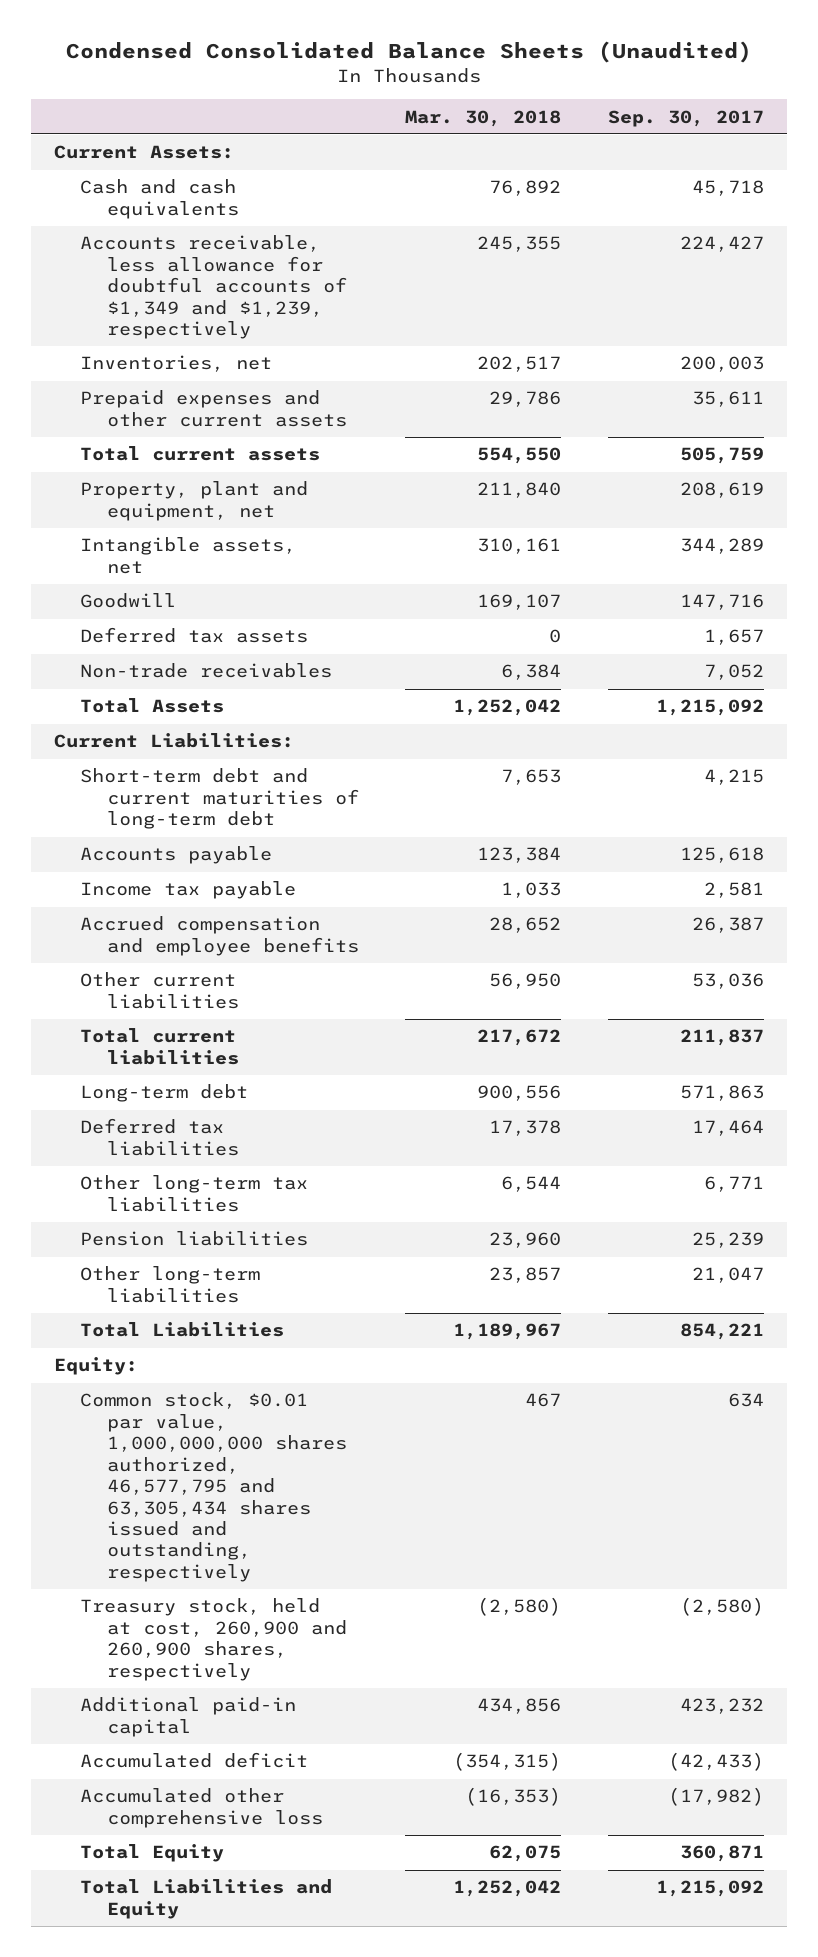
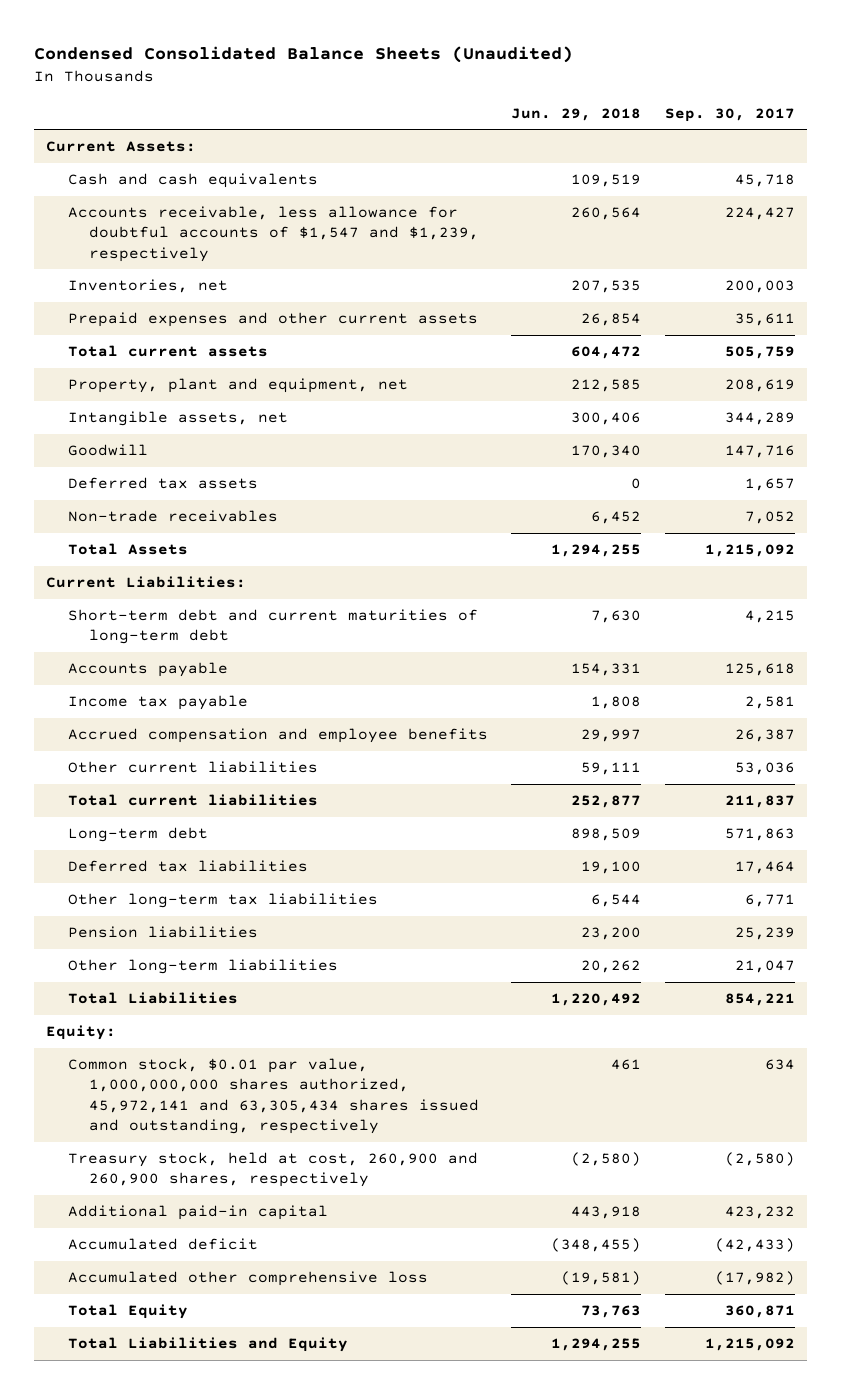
[405,109,562,127] Mar. 30, 2018 -> none
none -> [511,107,642,121] Jun. 29, 2018
[80,235,347,340] Accounts receivable, less allowance for doubtful accounts of $1,349 and $1,239, respectively -> [67,206,480,262] Accounts receivable, less allowance for doubtful accounts of $1,547 and $1,239, respectively
[80,1392,347,1582] Common stock, $0.01 par value, 1,000,000,000 shares authorized, 46,577,795 and 63,305,434 shares issued and outstanding, respectively -> [67,1058,480,1135] Common stock, $0.01 par value, 1,000,000,000 shares authorized, 45,972,141 and 63,305,434 shares issued and outstanding, respectively

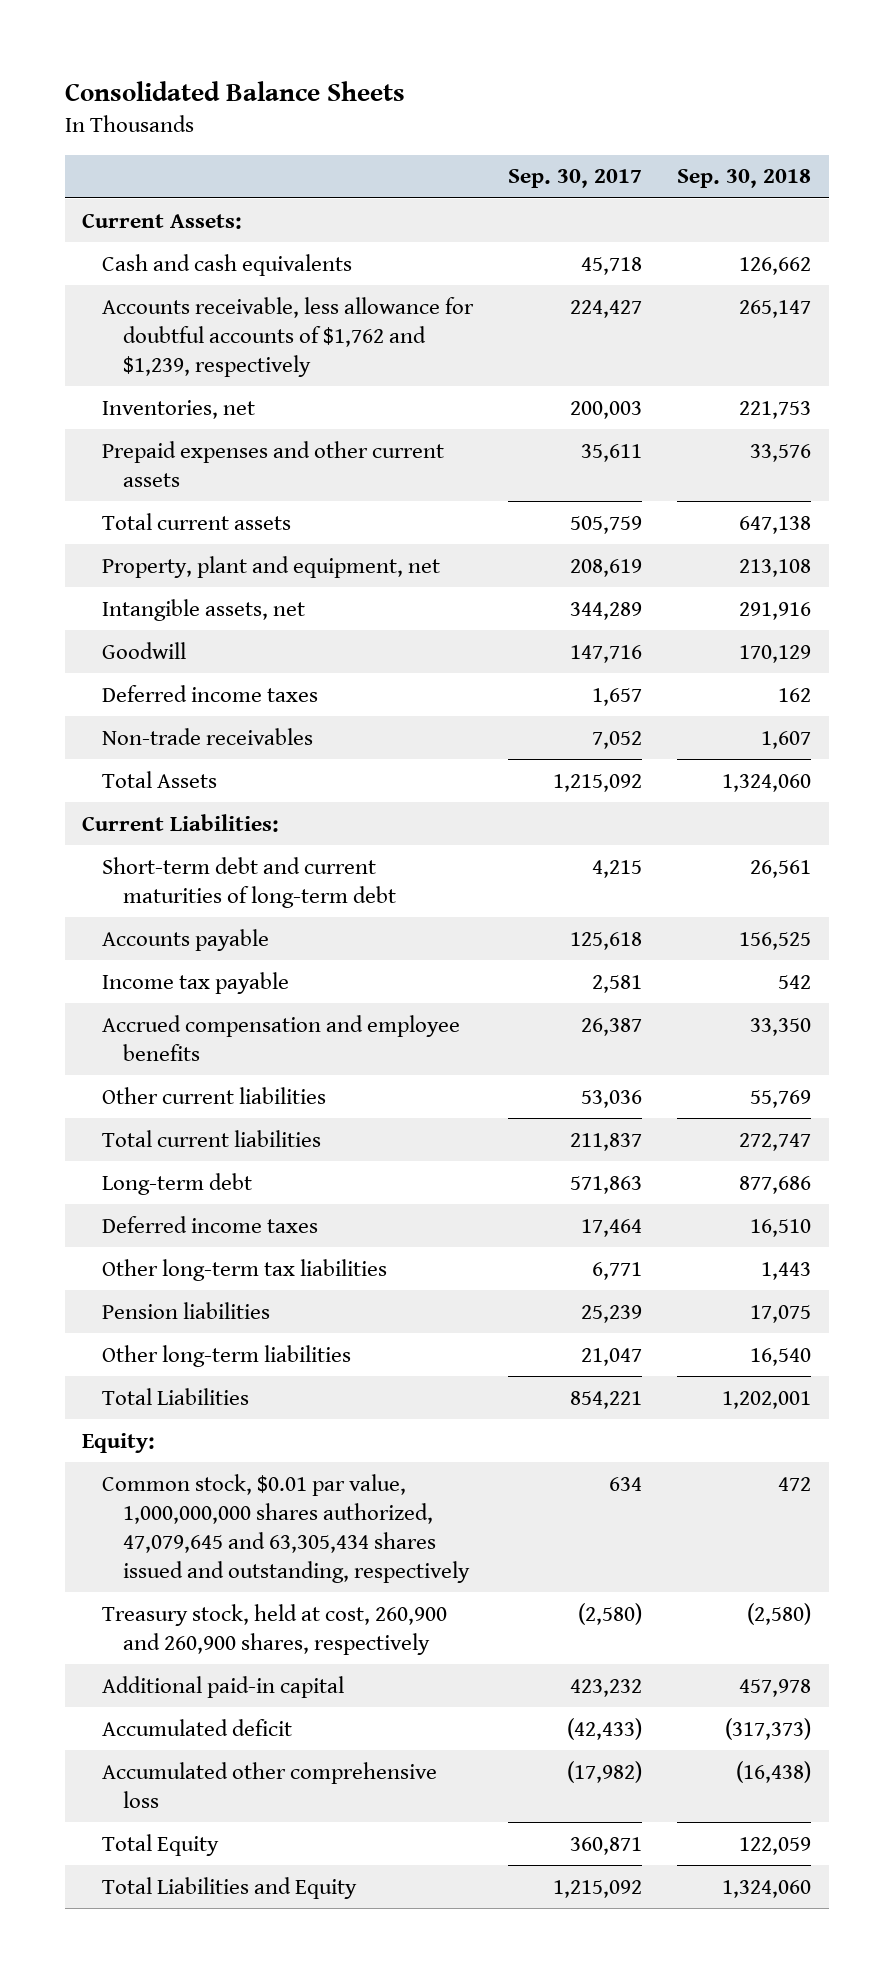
[34,46,574,64] Condensed Consolidated Balance Sheets (Unaudited) -> [64,80,405,101] Consolidated Balance Sheets
[511,107,642,121] Jun. 29, 2018 -> none
none -> [677,169,812,189] Sep. 30, 2018
[67,206,480,262] Accounts receivable, less allowance for doubtful accounts of $1,547 and $1,239, respectively -> [102,296,475,377] Accounts receivable, less allowance for doubtful accounts of $1,762 and $1,239, respectively
[67,477,258,490] Deferred tax assets -> [102,684,319,702] Deferred income taxes
[67,860,308,873] Deferred tax liabilities -> [102,1215,319,1233] Deferred income taxes
[67,1058,480,1135] Common stock, $0.01 par value, 1,000,000,000 shares authorized, 45,972,141 and 63,305,434 shares issued and outstanding, respectively -> [102,1473,470,1584] Common stock, $0.01 par value, 1,000,000,000 shares authorized, 47,079,645 and 63,305,434 shares issued and outstanding, respectively

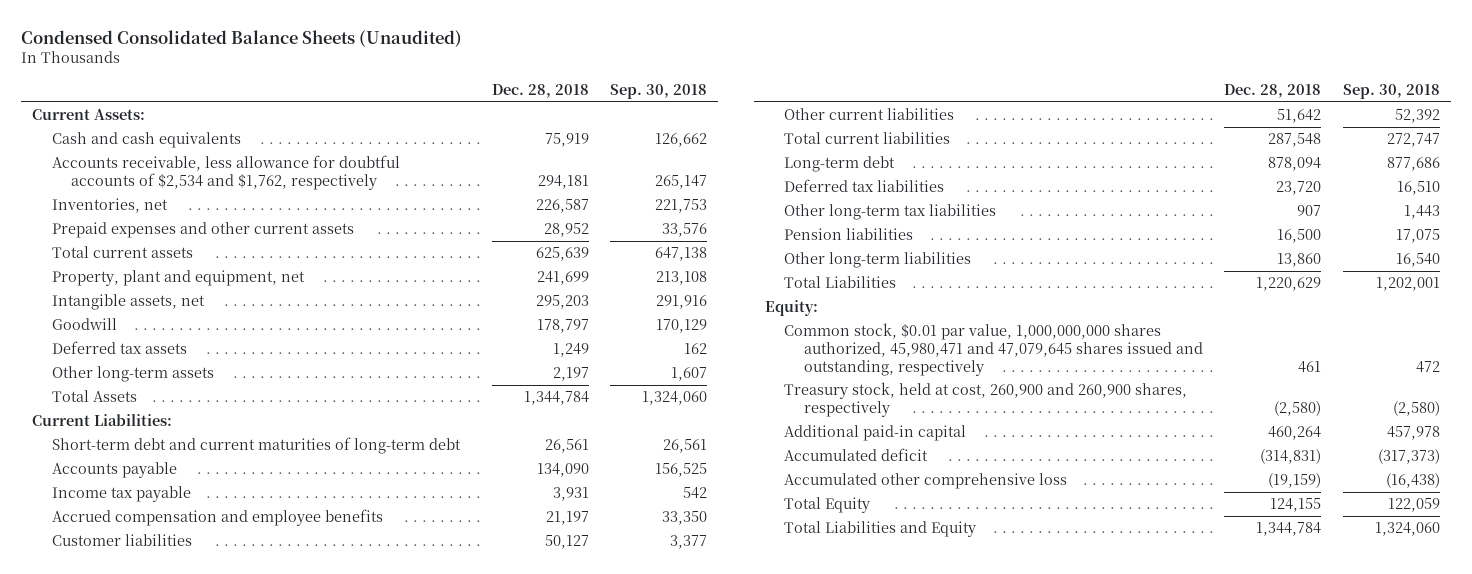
[64,80,405,101] Consolidated Balance Sheets -> [21,29,463,47] Condensed Consolidated Balance Sheets (Unaudited)
[508,169,643,189] Sep. 30, 2017 -> none
none -> [491,83,589,98] Dec. 28, 2018
[102,296,475,377] Accounts receivable, less allowance for doubtful accounts of $1,762 and $1,239, respectively -> [51,155,400,191] Accounts receivable, less allowance for doubtful accounts of $2,534 and $1,762, respectively
[102,684,319,702] Deferred income taxes -> [51,341,187,355] Deferred tax assets
[102,727,314,745] Non-trade receivables -> [51,366,214,383] Other long-term assets
none -> [51,534,192,547] Customer liabilities
[750,1089,812,1108] 55,769 -> [1394,109,1440,124] 52,392
[102,1215,319,1233] Deferred income taxes -> [784,179,945,193] Deferred tax liabilities
[102,1473,470,1584] Common stock, $0.01 par value, 1,000,000,000 shares authorized, 47,079,645 and 63,305,434 shares issued and outstanding, respectively -> [784,323,1203,376] Common stock, $0.01 par value, 1,000,000,000 shares authorized, 45,980,471 and 47,079,645 shares issued and outstanding, respectively

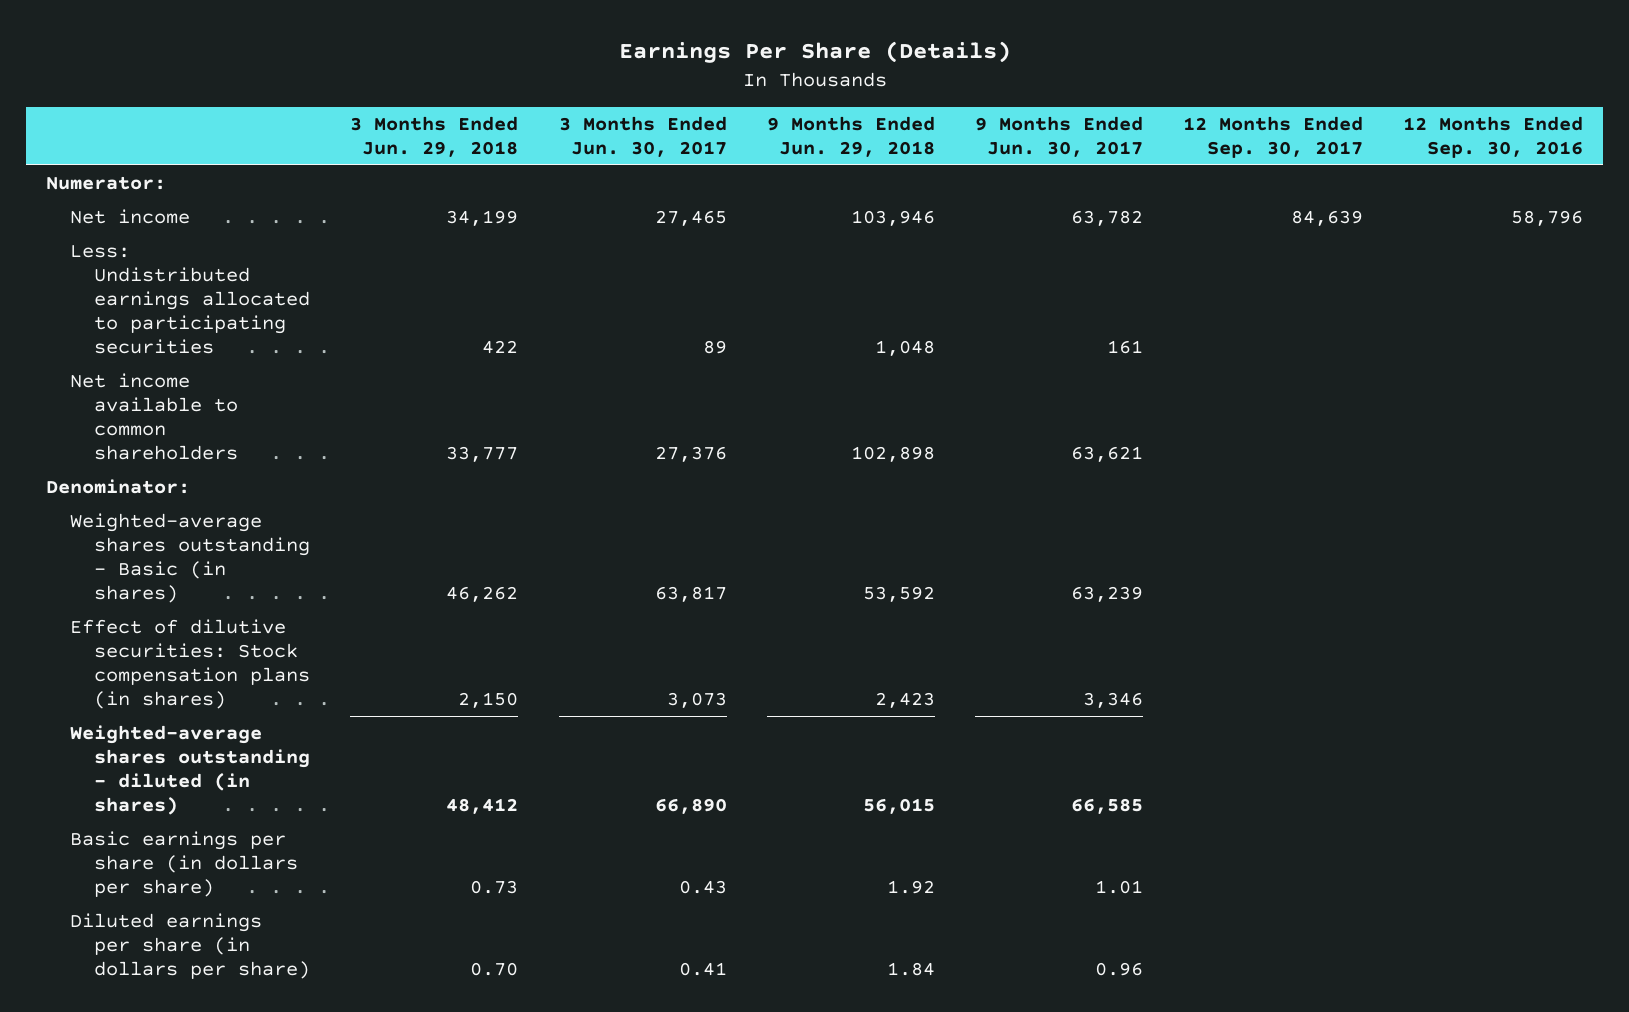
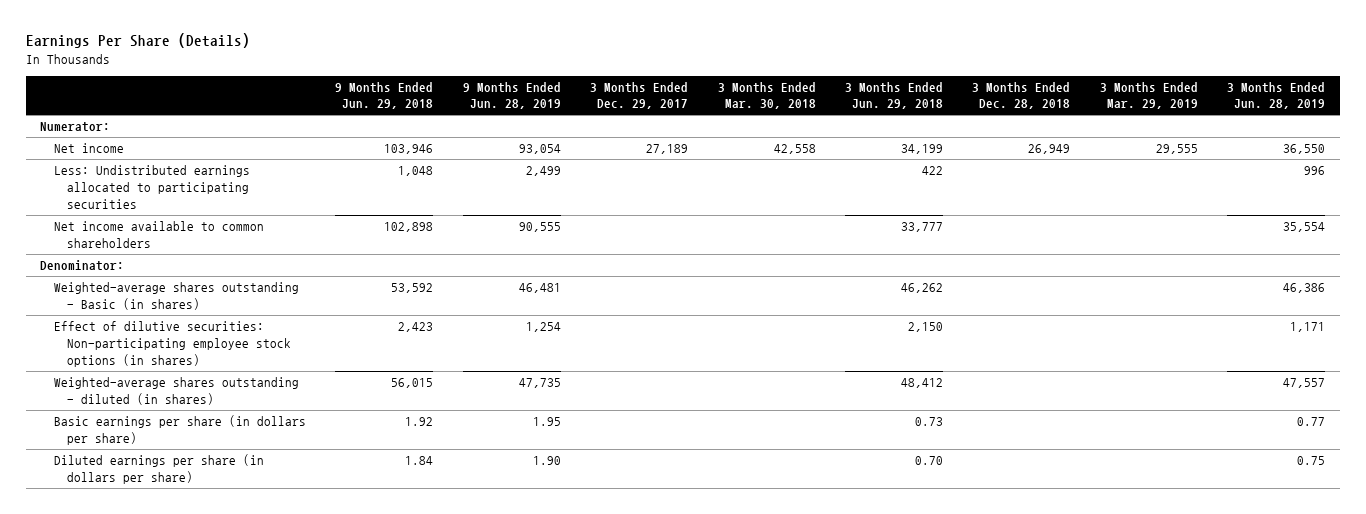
[558,115,727,157] 3 Months Ended Jun. 30, 2017 -> none
[974,115,1143,157] 9 Months Ended Jun. 30, 2017 -> none
[1183,115,1364,158] 12 Months Ended Sep. 30, 2017 -> none
[1403,115,1584,158] 12 Months Ended Sep. 30, 2016 -> none
none -> [462,81,561,110] 9 Months Ended Jun. 28, 2019
none -> [590,81,689,110] 3 Months Ended Dec. 29, 2017
none -> [717,81,816,110] 3 Months Ended Mar. 30, 2018
none -> [972,81,1071,110] 3 Months Ended Dec. 28, 2018
none -> [1099,81,1198,110] 3 Months Ended Mar. 29, 2019
none -> [1227,81,1326,110] 3 Months Ended Jun. 28, 2019
[70,619,311,710] Effect of dilutive securities: Stock compensation plans (in shares) -> [53,321,291,367] Effect of dilutive securities: Non-participating employee stock options (in shares)

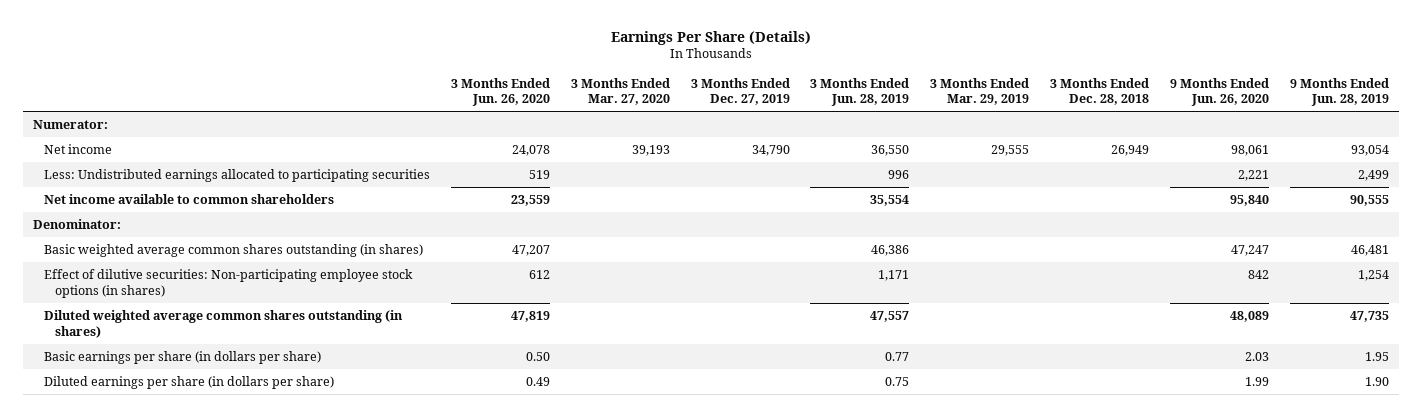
[335,81,434,110] 9 Months Ended Jun. 29, 2018 -> none
[590,81,689,110] 3 Months Ended Dec. 29, 2017 -> none
[717,81,816,110] 3 Months Ended Mar. 30, 2018 -> none
[844,81,943,110] 3 Months Ended Jun. 29, 2018 -> none
none -> [450,77,550,107] 3 Months Ended Jun. 26, 2020
none -> [570,77,670,106] 3 Months Ended Mar. 27, 2020
none -> [690,77,790,106] 3 Months Ended Dec. 27, 2019
none -> [1169,77,1269,107] 9 Months Ended Jun. 26, 2020
[53,282,299,310] Weighted-average shares outstanding - Basic (in shares) -> [44,244,424,258] Basic weighted average common shares outstanding (in shares)
[53,377,299,405] Weighted-average shares outstanding - diluted (in shares) -> [44,310,404,338] Diluted weighted average common shares outstanding (in shares)

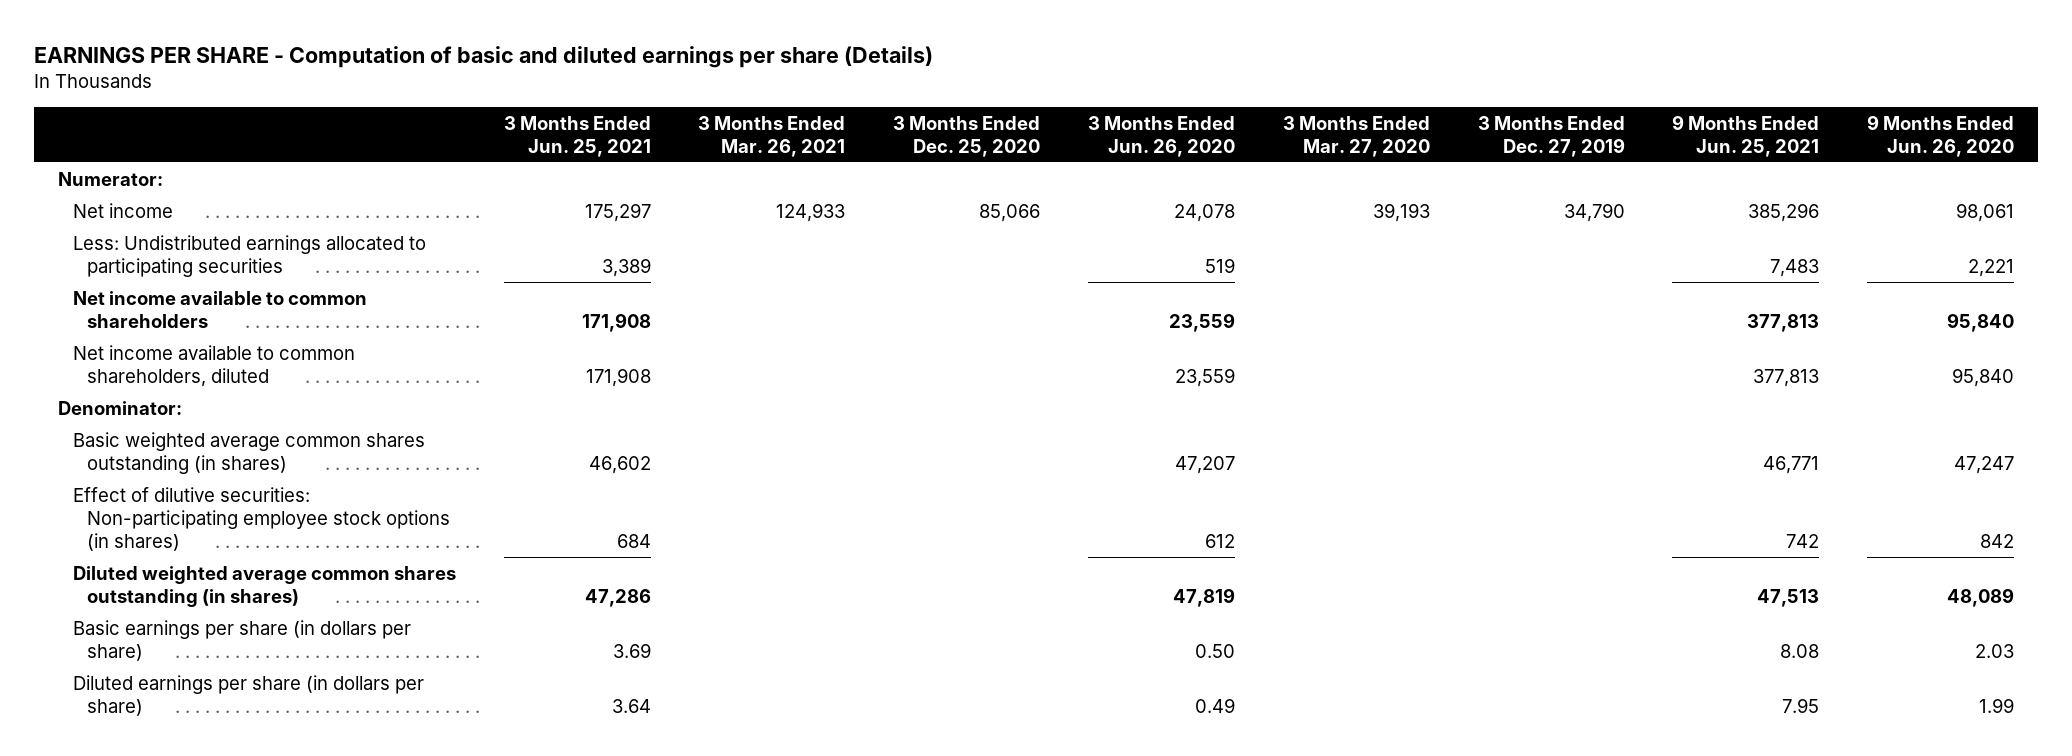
[610,30,811,45] Earnings Per Share (Details) -> [34,46,934,69] EARNINGS PER SHARE - Computation of basic and diluted earnings per share (Details)
[810,77,910,107] 3 Months Ended Jun. 28, 2019 -> none
[930,77,1030,106] 3 Months Ended Mar. 29, 2019 -> none
[1050,77,1150,106] 3 Months Ended Dec. 28, 2018 -> none
[1289,77,1389,107] 9 Months Ended Jun. 28, 2019 -> none
none -> [503,115,651,157] 3 Months Ended Jun. 25, 2021
none -> [698,115,846,157] 3 Months Ended Mar. 26, 2021
none -> [893,115,1041,157] 3 Months Ended Dec. 25, 2020
none -> [1672,114,1820,157] 9 Months Ended Jun. 25, 2021
none -> [72,344,355,387] Net income available to common shareholders, diluted

